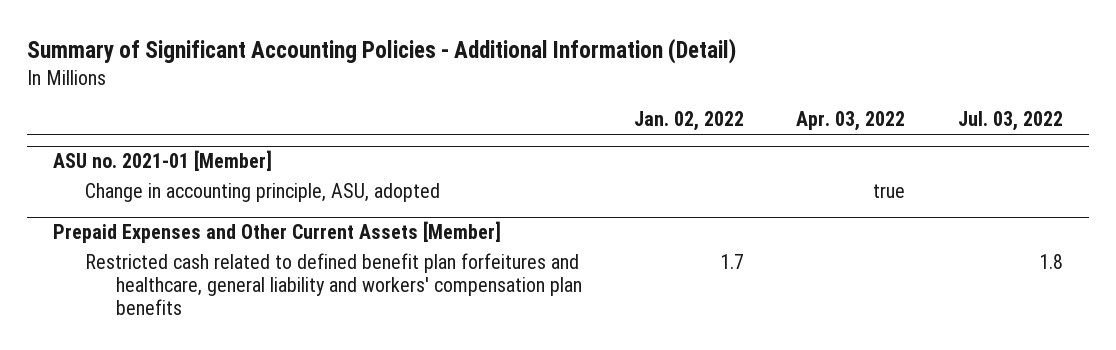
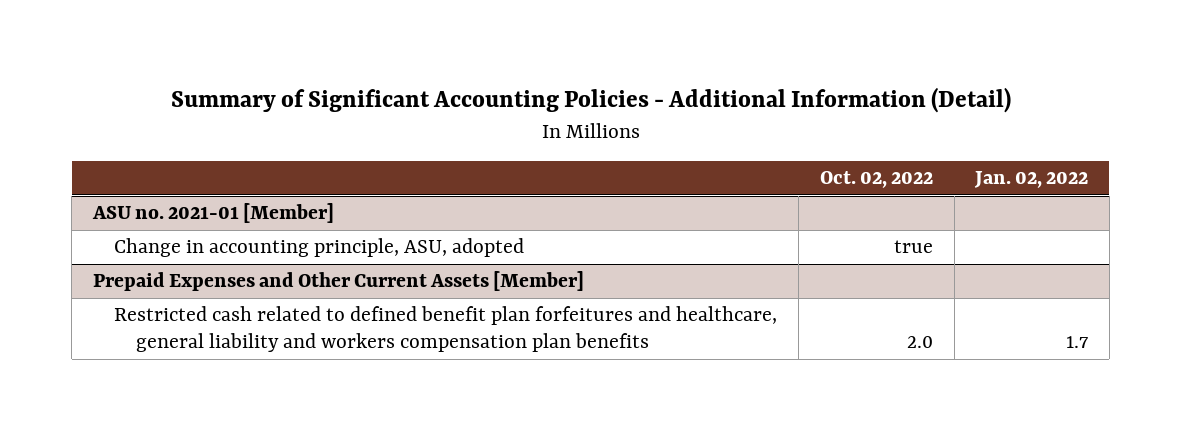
[796,111,906,132] Apr. 03, 2022 -> none
[957,111,1063,132] Jul. 03, 2022 -> none
none -> [819,171,933,189] Oct. 02, 2022
[84,252,582,315] Restricted cash related to defined benefit plan forfeitures and healthcare, general liability and workers' compensation plan benefits -> [114,306,778,353] Restricted cash related to defined benefit plan forfeitures and healthcare, general liability and workers compensation plan benefits

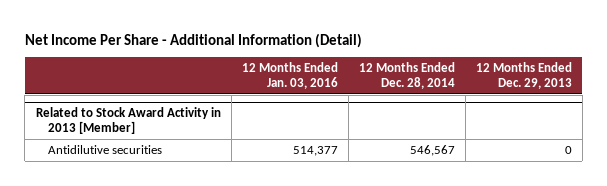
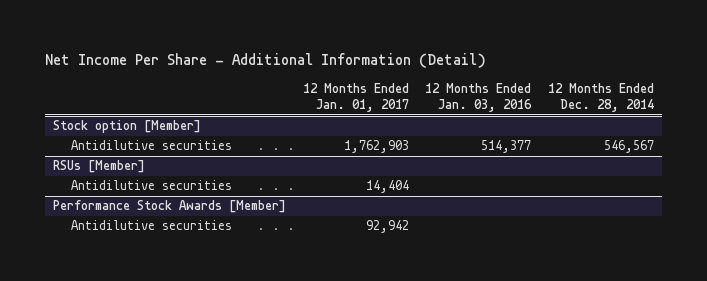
[475,62,572,90] 12 Months Ended Dec. 29, 2013 -> none
none -> [302,83,409,113] 12 Months Ended Jan. 01, 2017
[35,107,221,135] Related to Stock Award Activity in 2013 [Member] -> [53,120,202,134] Stock option [Member]
none -> [53,160,146,174] RSUs [Member]
none -> [70,180,232,191] Antidilutive securities
none -> [53,200,287,214] Performance Stock Awards [Member]
none -> [70,220,232,231] Antidilutive securities

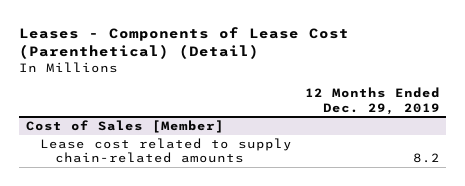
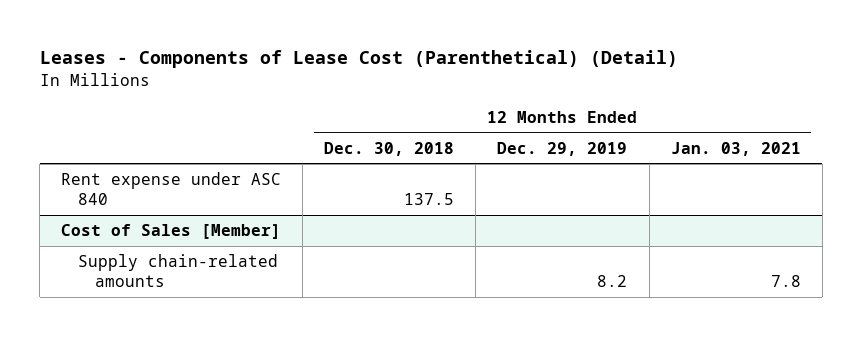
none -> [324,141,455,156] Dec. 30, 2018
none -> [670,141,801,156] Jan. 03, 2021
none -> [61,172,282,206] Rent expense under ASC 840
[40,137,293,164] Lease cost related to supply chain-related amounts -> [78,254,279,288] Supply chain-related amounts

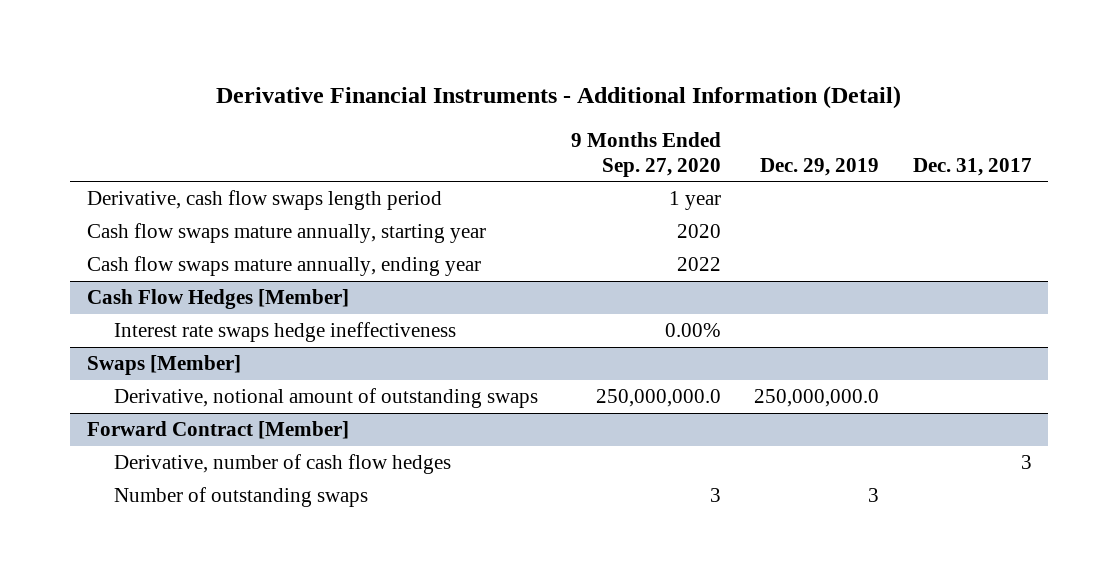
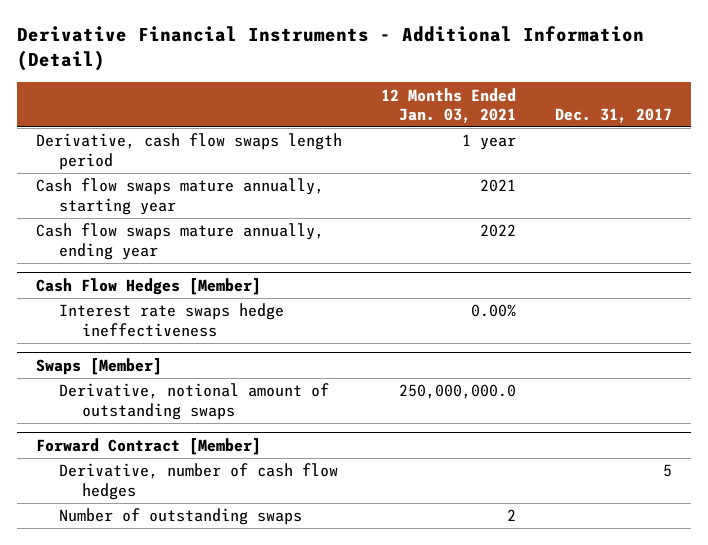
[571,131,722,177] 9 Months Ended Sep. 27, 2020 -> none
[760,157,880,176] Dec. 29, 2019 -> none
none -> [380,87,516,123] 12 Months Ended Jan. 03, 2021
[1020,455,1032,470] 3 -> [662,464,672,478] 5

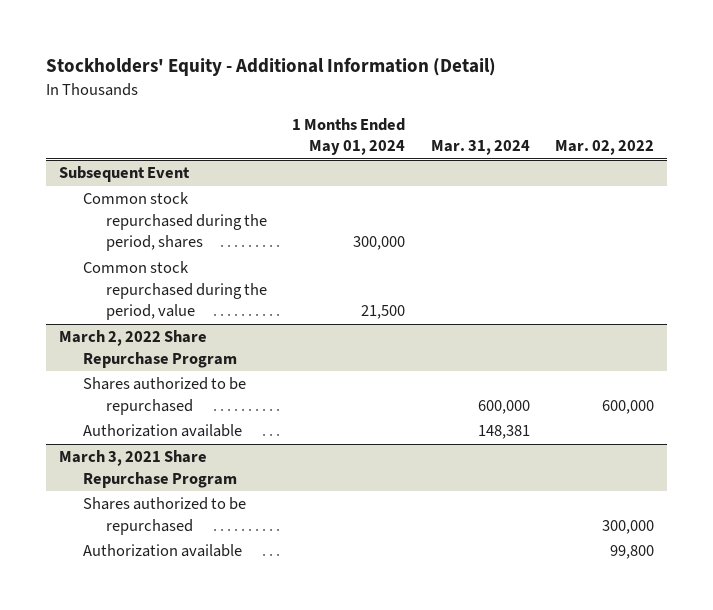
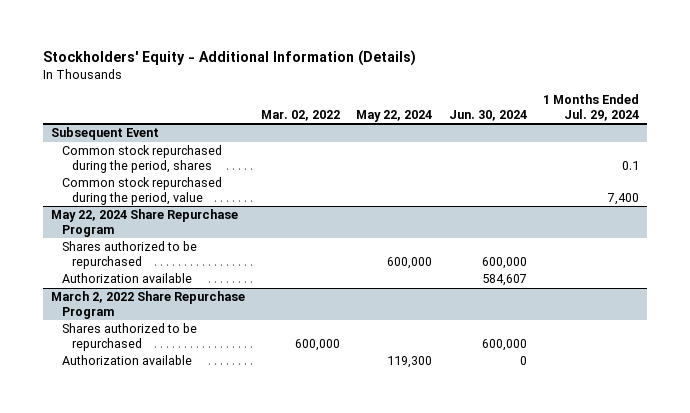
[46,57,497,77] Stockholders' Equity - Additional Information (Detail) -> [42,50,416,67] Stockholders' Equity - Additional Information (Details)
[292,117,406,156] 1 Months Ended May 01, 2024 -> none
[430,140,530,156] Mar. 31, 2024 -> none
none -> [356,109,433,122] May 22, 2024
none -> [448,109,527,121] Jun. 30, 2024
none -> [542,94,639,121] 1 Months Ended Jul. 29, 2024
none -> [51,209,239,237] May 22, 2024 Share Repurchase Program
none -> [61,241,197,269] Shares authorized to be repurchased
none -> [61,273,192,284] Authorization available
[59,450,237,488] March 3, 2021 Share Repurchase Program -> none
[82,497,246,535] Shares authorized to be repurchased -> none
[82,544,242,558] Authorization available -> none

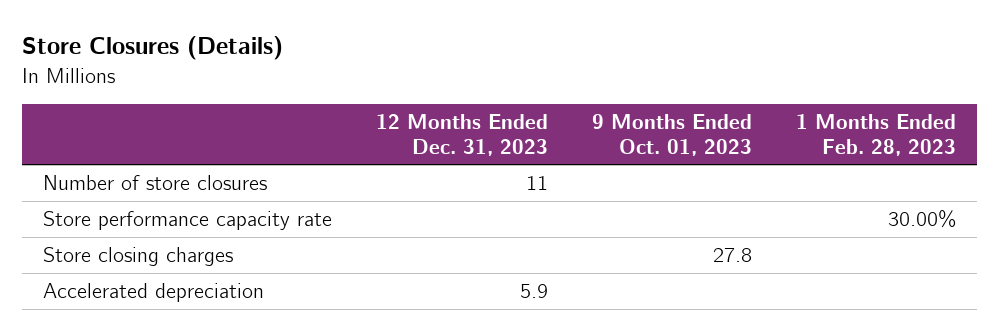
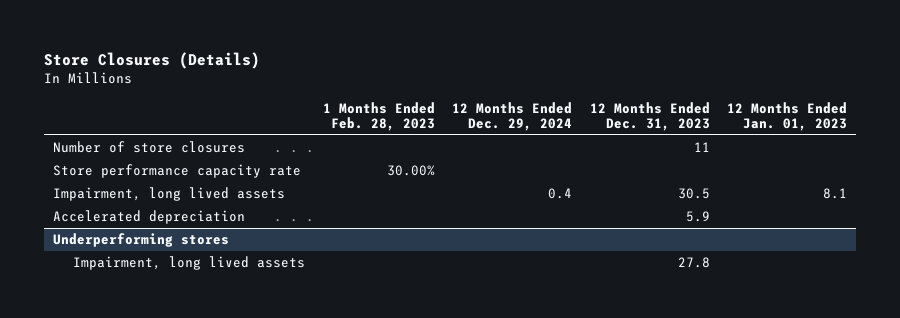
[591,114,752,156] 9 Months Ended Oct. 01, 2023 -> none
none -> [452,101,573,132] 12 Months Ended Dec. 29, 2024
none -> [727,101,848,132] 12 Months Ended Jan. 01, 2023
[43,247,234,267] Store closing charges -> none
none -> [52,186,285,201] Impairment, long lived assets
none -> [52,232,229,247] Underperforming stores
none -> [73,255,306,270] Impairment, long lived assets

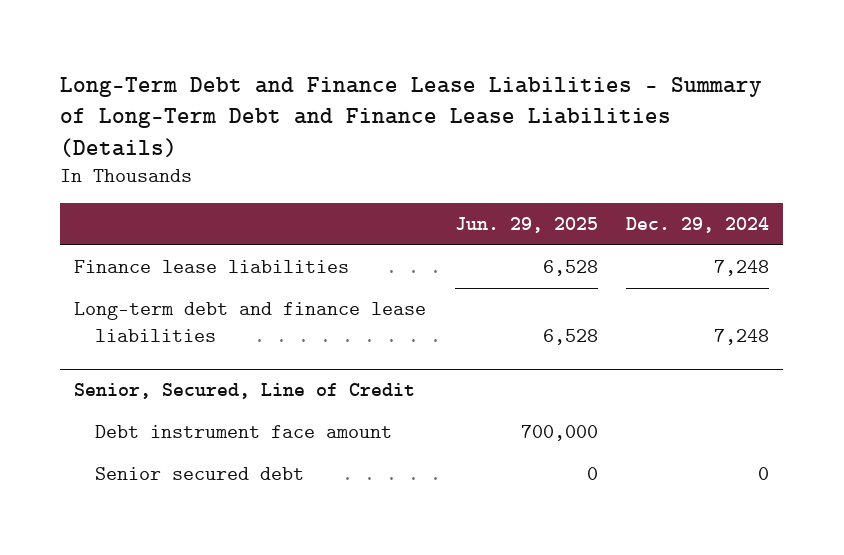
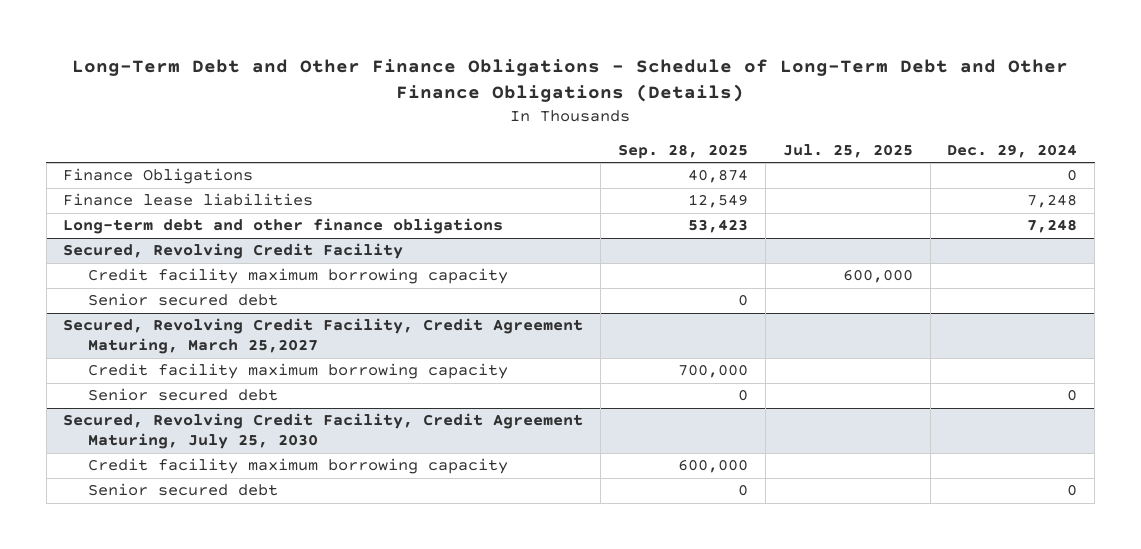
[60,76,763,157] Long-Term Debt and Finance Lease Liabilities - Summary of Long-Term Debt and Finance Lease Liabilities (Details) -> [72,59,1069,103] Long-Term Debt and Other Finance Obligations - Schedule of Long-Term Debt and Other Finance Obligations (Details)
[454,216,598,233] Jun. 29, 2025 -> none
none -> [618,143,749,159] Sep. 28, 2025
none -> [782,143,913,158] Jul. 25, 2025
none -> [63,168,254,185] Finance Obligations
[74,383,416,400] Senior, Secured, Line of Credit -> none
[95,425,393,439] Debt instrument face amount -> none
[95,467,305,481] Senior secured debt -> none
[74,302,427,342] Long-term debt and finance lease liabilities -> [63,218,504,235] Long-term debt and other finance obligations
none -> [63,243,404,260] Secured, Revolving Credit Facility
none -> [87,268,508,285] Credit facility maximum borrowing capacity
none -> [87,293,278,307] Senior secured debt
none -> [63,318,584,355] Secured, Revolving Credit Facility, Credit Agreement Maturing, March 25,2027
none -> [87,363,508,380] Credit facility maximum borrowing capacity
none -> [87,388,278,402] Senior secured debt
none -> [63,413,584,450] Secured, Revolving Credit Facility, Credit Agreement Maturing, July 25, 2030
none -> [87,458,508,475] Credit facility maximum borrowing capacity
none -> [87,483,278,497] Senior secured debt

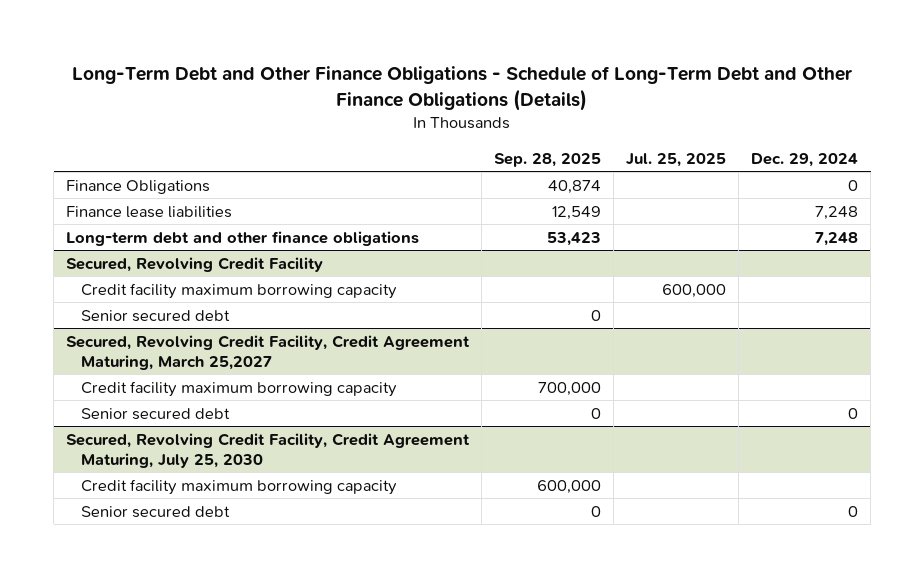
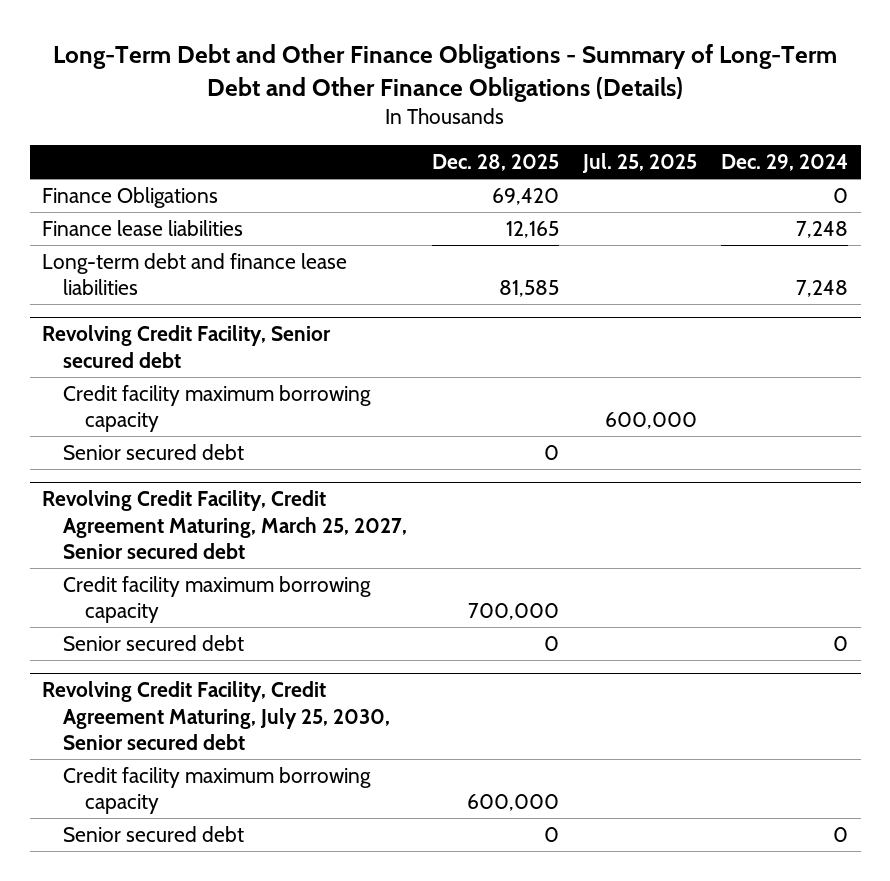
[72,65,853,111] Long-Term Debt and Other Finance Obligations - Schedule of Long-Term Debt and Other Finance Obligations (Details) -> [53,43,838,102] Long-Term Debt and Other Finance Obligations - Summary of Long-Term Debt and Other Finance Obligations (Details)
[494,152,602,167] Sep. 28, 2025 -> none
none -> [431,154,559,172] Dec. 28, 2025
[66,230,420,246] Long-term debt and other finance obligations -> [42,252,348,296] Long-term debt and finance lease liabilities
[66,256,324,272] Secured, Revolving Credit Facility -> [42,325,332,368] Revolving Credit Facility, Senior secured debt
[66,334,471,370] Secured, Revolving Credit Facility, Credit Agreement Maturing, March 25,2027 -> [42,490,408,560] Revolving Credit Facility, Credit Agreement Maturing, March 25, 2027, Senior secured debt
[66,432,471,468] Secured, Revolving Credit Facility, Credit Agreement Maturing, July 25, 2030 -> [42,681,391,751] Revolving Credit Facility, Credit Agreement Maturing, July 25, 2030, Senior secured debt

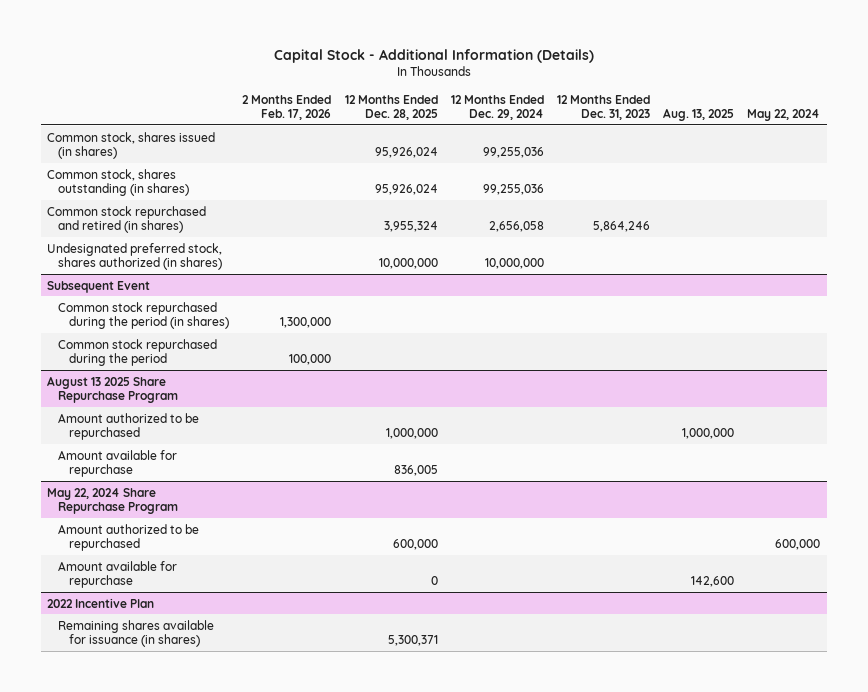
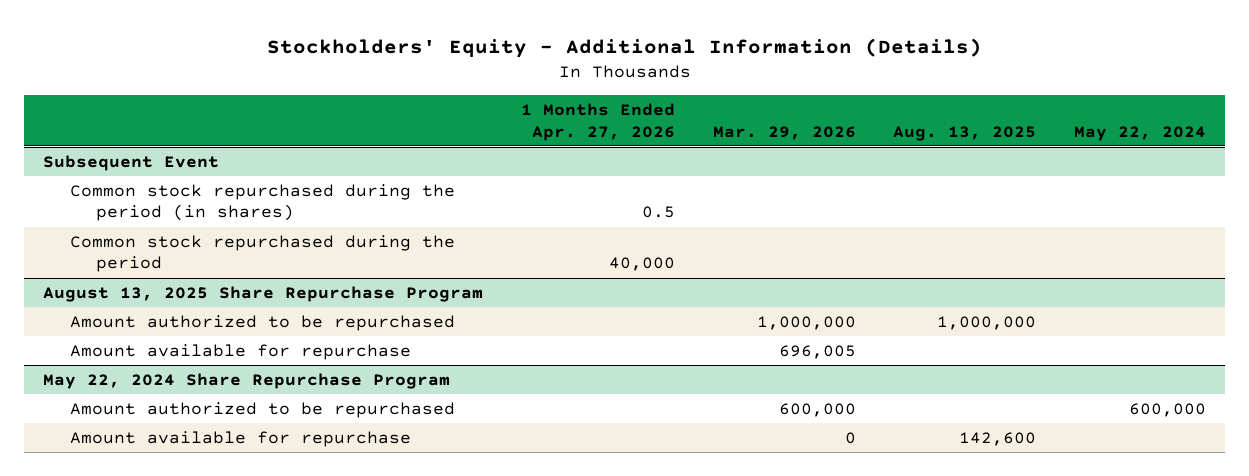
[273,48,594,63] Capital Stock - Additional Information (Details) -> [266,37,982,58] Stockholders' Equity - Additional Information (Details)
[242,94,332,121] 2 Months Ended Feb. 17, 2026 -> none
[344,94,438,121] 12 Months Ended Dec. 28, 2025 -> none
[450,94,544,121] 12 Months Ended Dec. 29, 2024 -> none
[557,94,651,121] 12 Months Ended Dec. 31, 2023 -> none
none -> [520,103,675,141] 1 Months Ended Apr. 27, 2026
none -> [712,125,856,140] Mar. 29, 2026
[47,131,216,159] Common stock, shares issued (in shares) -> none
[47,168,190,196] Common stock, shares outstanding (in shares) -> none
[47,205,207,233] Common stock repurchased and retired (in shares) -> none
[47,242,223,270] Undesignated preferred stock, shares authorized (in shares) -> none
[47,375,179,403] August 13 2025 Share Repurchase Program -> [43,285,484,302] August 13, 2025 Share Repurchase Program
[47,597,155,608] 2022 Incentive Plan -> none
[58,619,215,647] Remaining shares available for issuance (in shares) -> none

